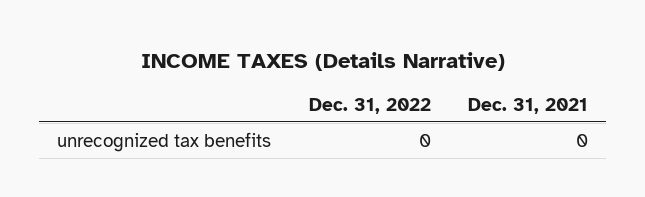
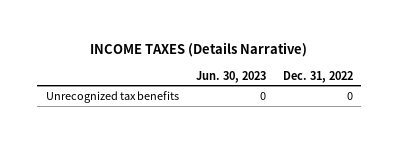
[467,97,588,114] Dec. 31, 2021 -> none
none -> [195,70,266,83] Jun. 30, 2023
[57,131,272,152] unrecognized tax benefits -> [45,90,179,103] Unrecognized tax benefits

